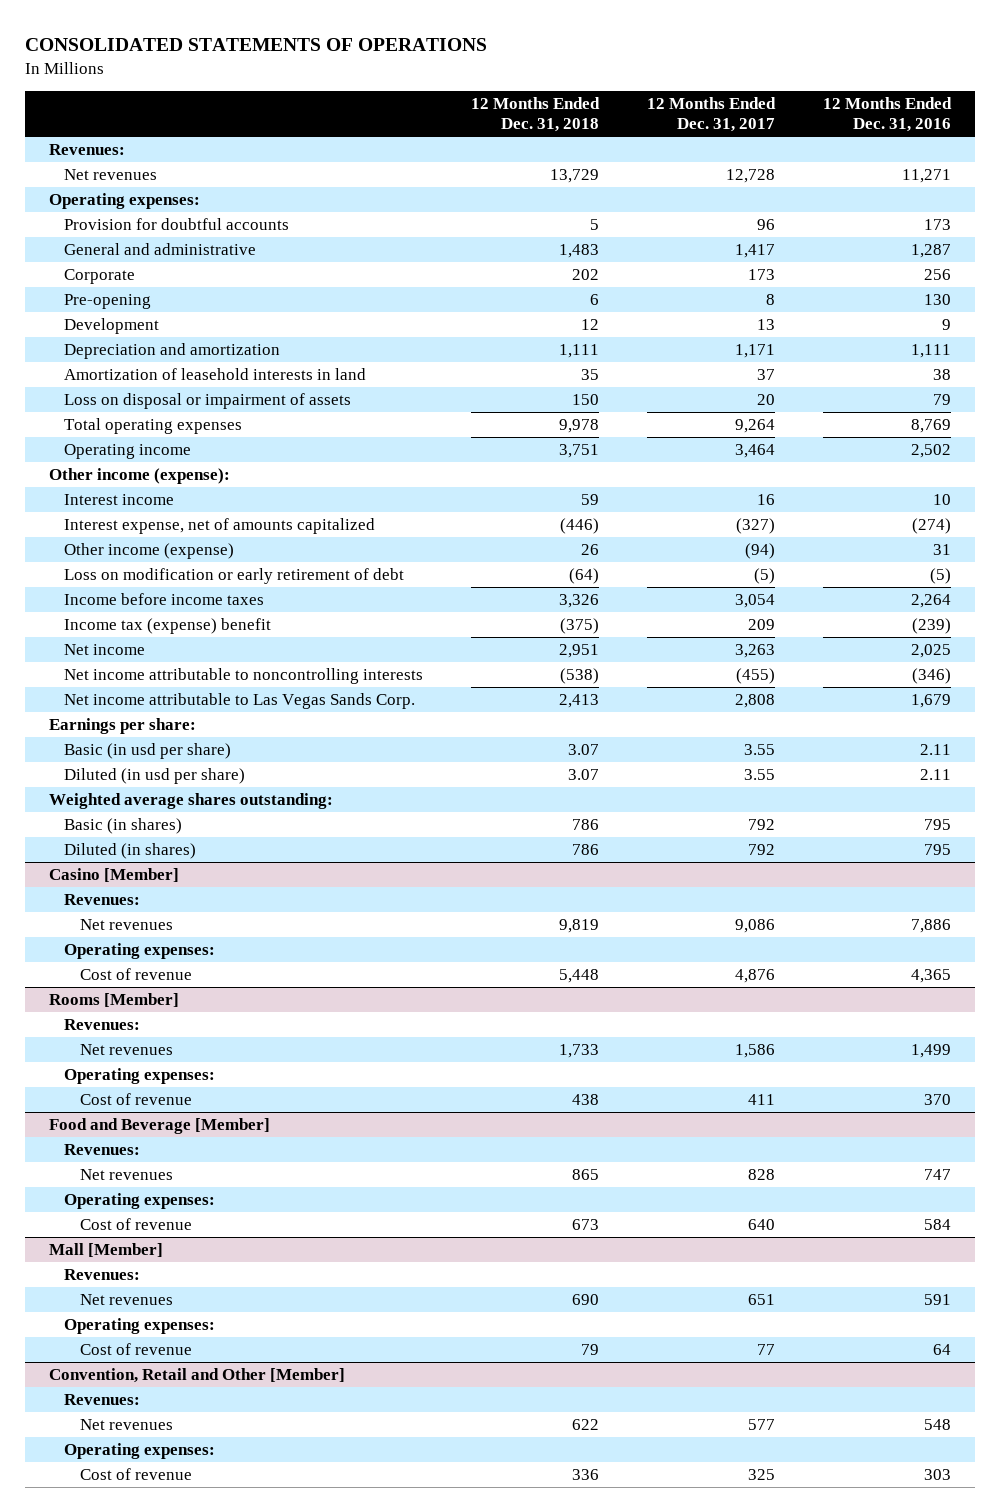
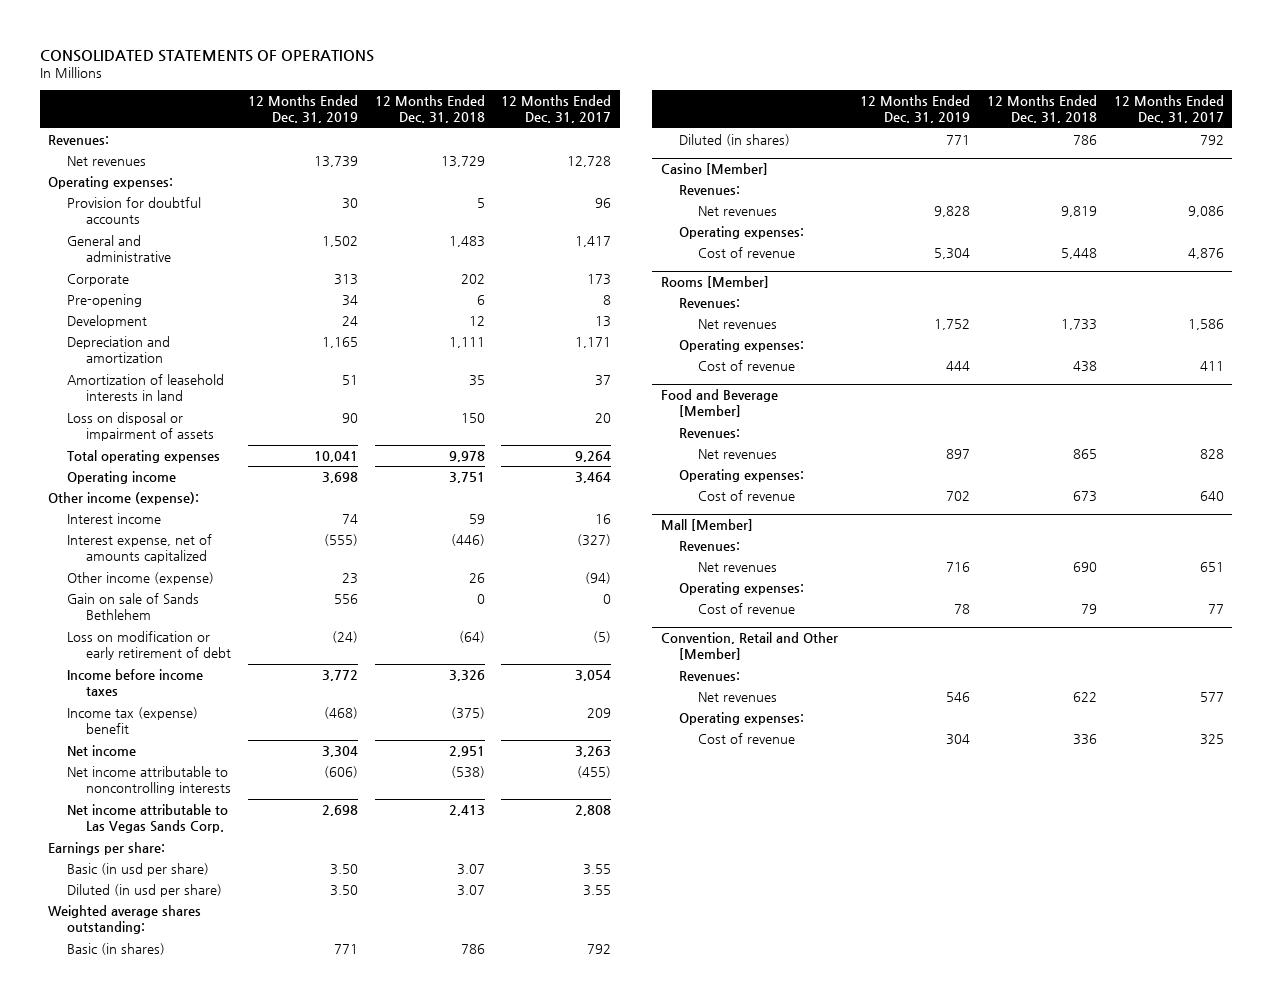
[823,97,953,133] 12 Months Ended Dec. 31, 2016 -> none
none -> [247,95,358,124] 12 Months Ended Dec. 31, 2019
none -> [66,593,199,621] Gain on sale of Sands Bethlehem

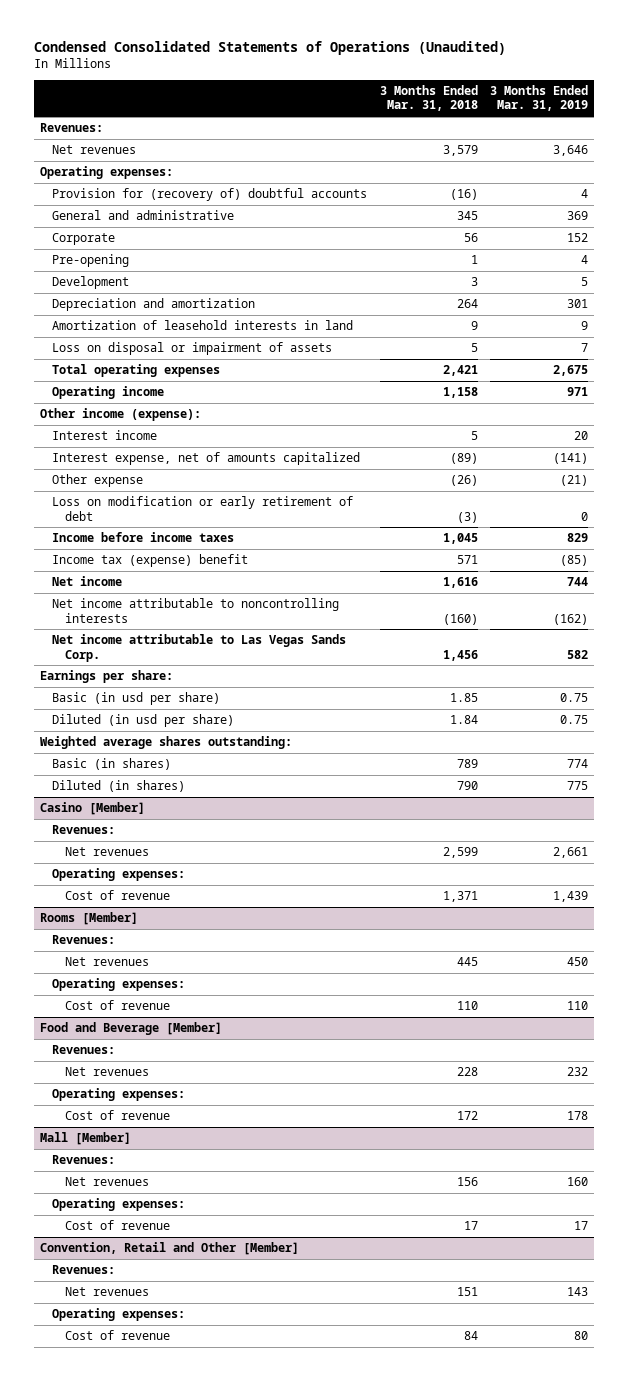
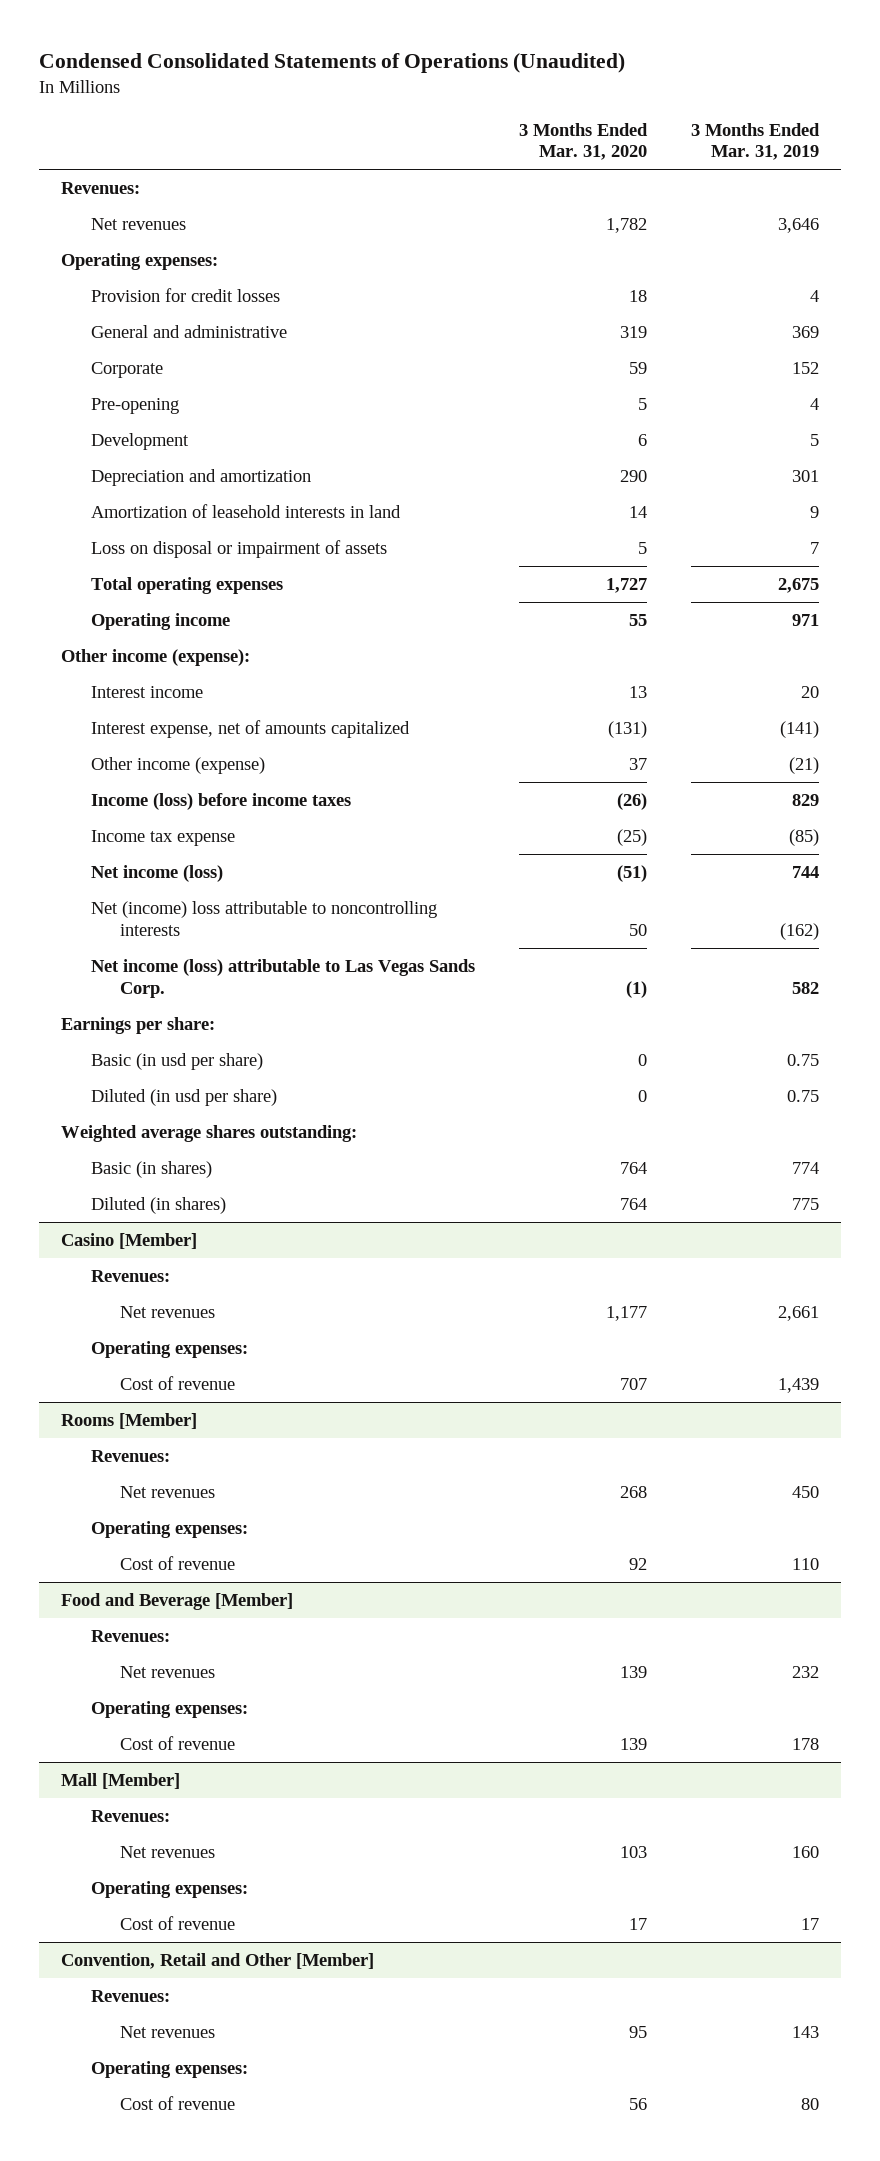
[379,85,478,112] 3 Months Ended Mar. 31, 2018 -> none
none -> [518,122,648,161] 3 Months Ended Mar. 31, 2020
[52,188,368,202] Provision for (recovery of) doubtful accounts -> [90,288,280,303] Provision for credit losses
[52,496,354,521] Loss on modification or early retirement of debt -> none
[52,474,144,488] Other expense -> [90,757,265,775] Other income (expense)
[52,532,235,543] Income before income taxes -> [90,793,351,811] Income (loss) before income taxes
[52,554,249,568] Income tax (expense) benefit -> [90,830,235,847] Income tax expense
[52,576,123,587] Net income -> [90,865,223,883] Net income (loss)
[52,598,340,623] Net income attributable to noncontrolling interests -> [90,901,437,936] Net (income) loss attributable to noncontrolling interests
[52,634,347,662] Net income attributable to Las Vegas Sands Corp. -> [90,959,475,998] Net income (loss) attributable to Las Vegas Sands Corp.

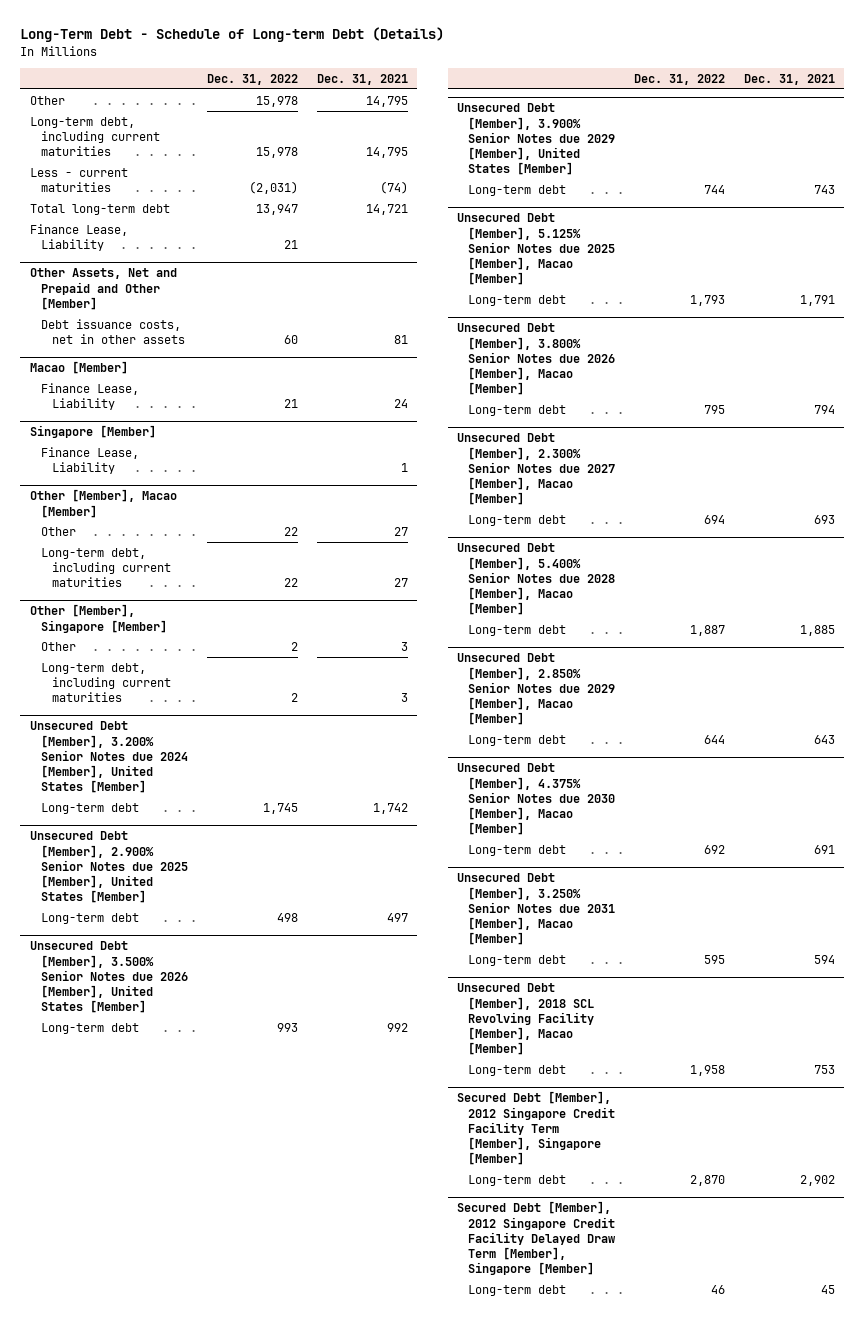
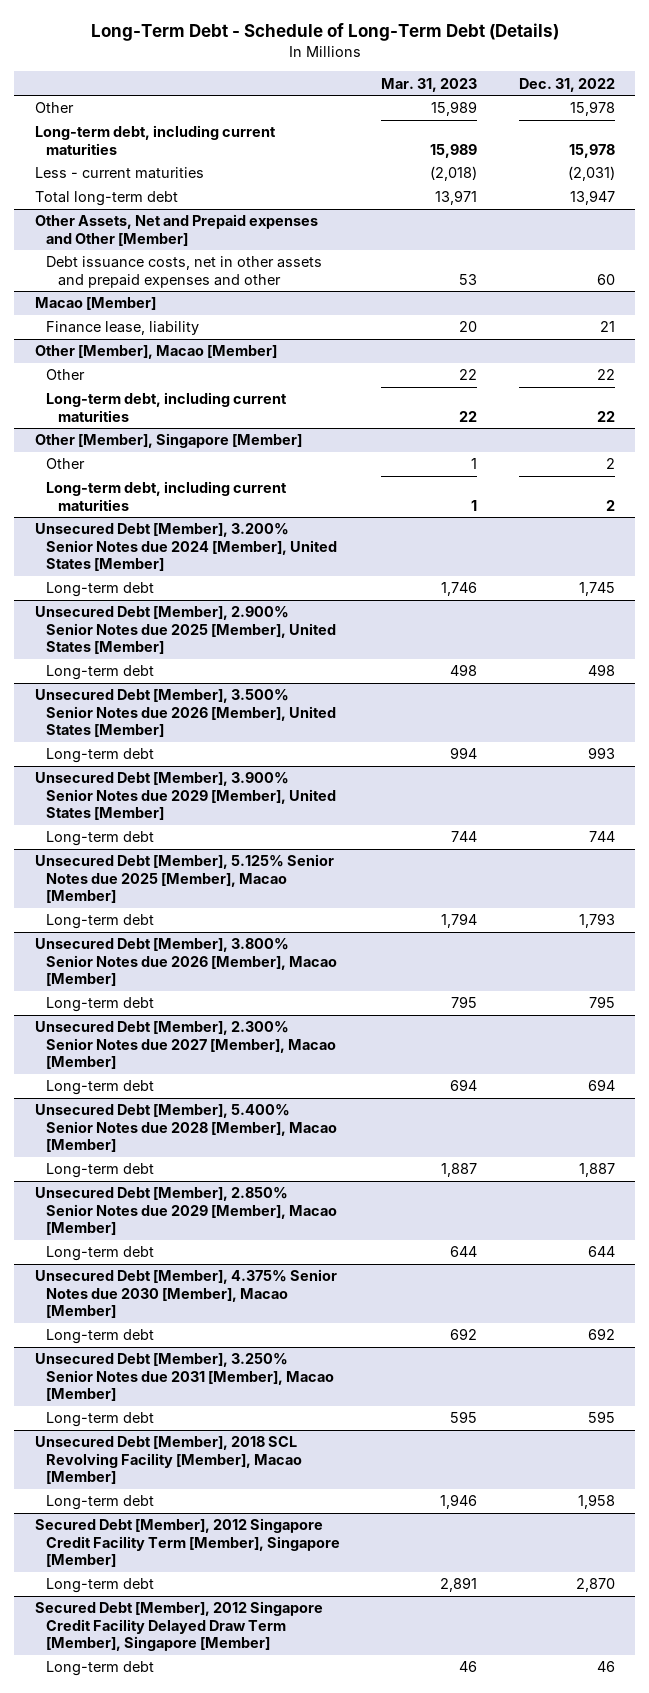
[20,27,445,43] Long-Term Debt - Schedule of Long-term Debt (Details) -> [90,22,559,41] Long-Term Debt - Schedule of Long-Term Debt (Details)
[316,73,408,85] Dec. 31, 2021 -> none
none -> [381,77,478,92] Mar. 31, 2023
[29,223,128,251] Finance Lease, Liability -> none
[29,268,177,310] Other Assets, Net and Prepaid and Other [Member] -> [34,214,318,246] Other Assets, Net and Prepaid expenses and Other [Member]
[40,318,185,344] Debt issuance costs, net in other assets -> [46,256,323,288] Debt issuance costs, net in other assets and prepaid expenses and other
[29,425,156,439] Singapore [Member] -> none
[40,446,139,474] Finance Lease, Liability -> none
[40,382,139,410] Finance Lease, Liability -> [46,321,200,336] Finance lease, liability

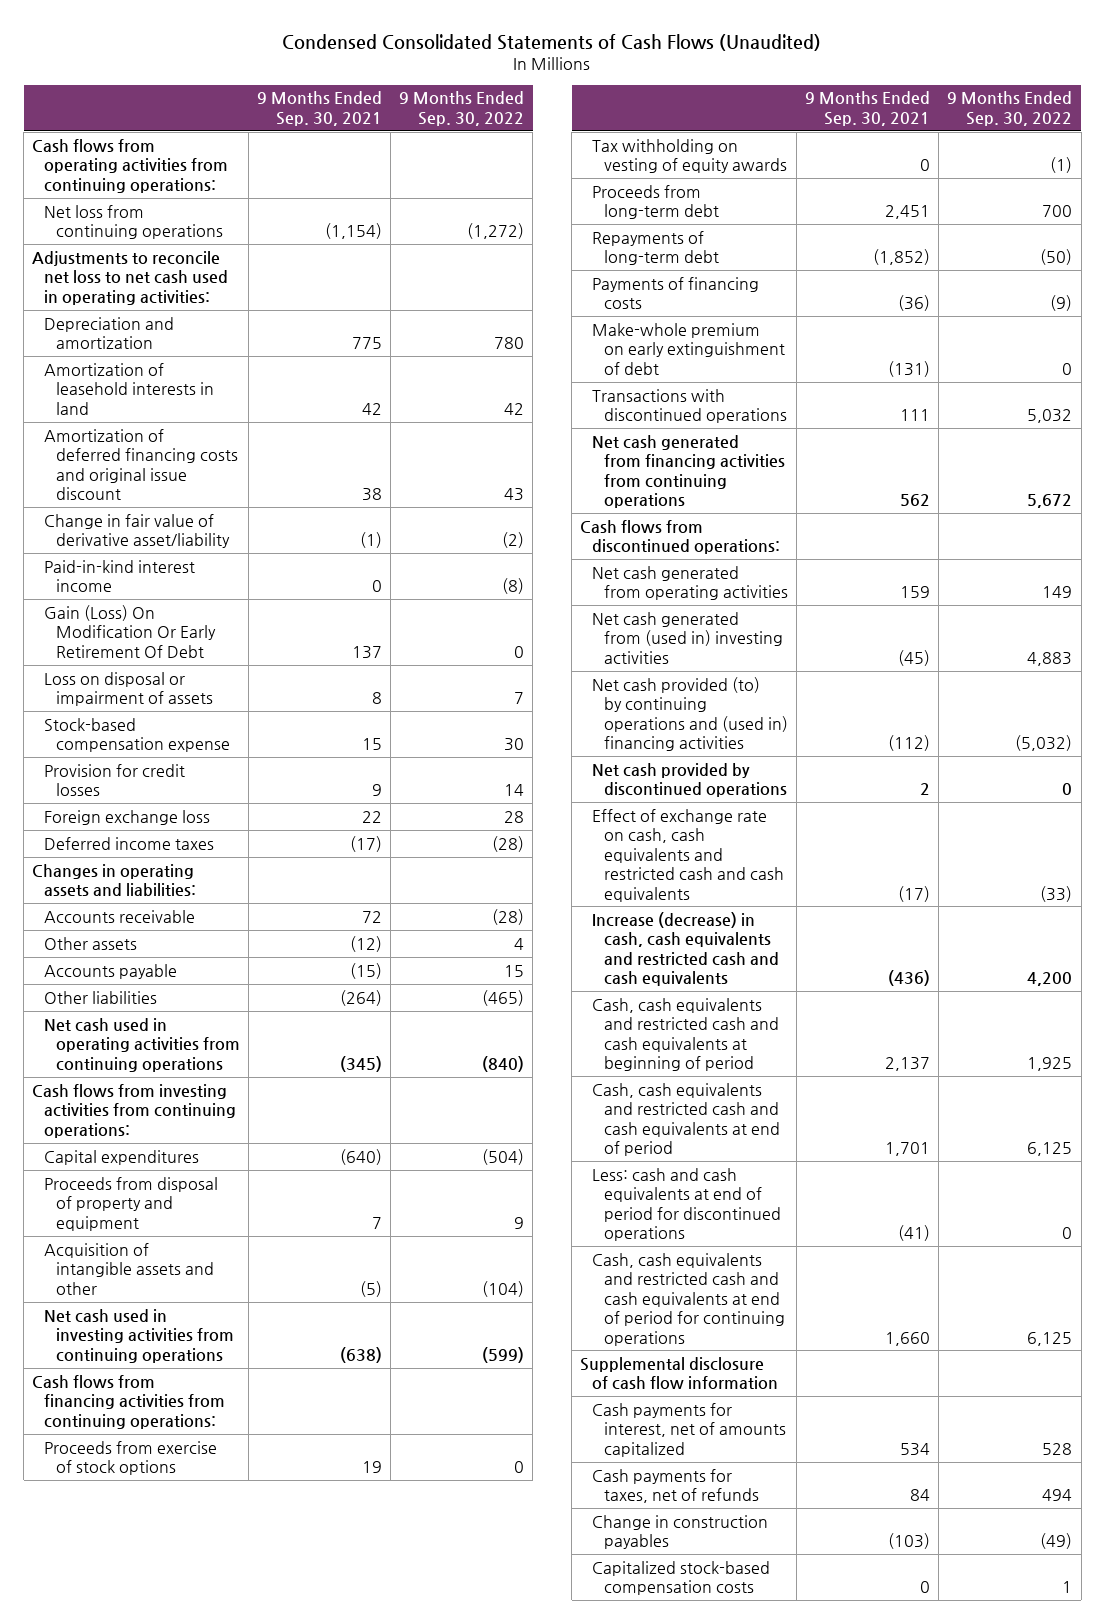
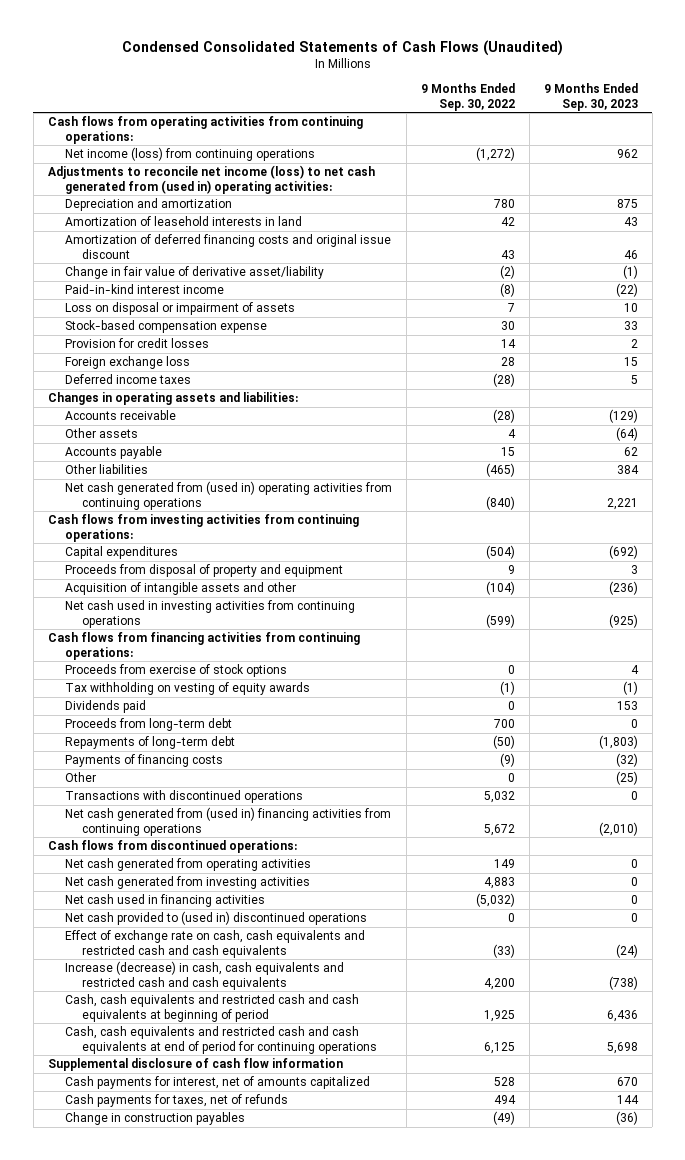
[257,91,383,126] 9 Months Ended Sep. 30, 2021 -> none
none -> [543,83,638,111] 9 Months Ended Sep. 30, 2023
[44,204,223,240] Net loss from continuing operations -> [65,147,316,162] Net income (loss) from continuing operations
[32,250,229,305] Adjustments to reconcile net loss to net cash used in operating activities: -> [47,165,375,194] Adjustments to reconcile net income (loss) to net cash generated from (used in) operating activities:
[44,604,216,658] Gain (Loss) On Modification Or Early Retirement Of Debt -> none
[44,1017,240,1072] Net cash used in operating activities from continuing operations -> [65,481,393,510] Net cash generated from (used in) operating activities from continuing operations
none -> [65,700,147,714] Dividends paid
[592,322,786,375] Make-whole premium on early extinguishment of debt -> none
none -> [65,772,97,783] Other
[592,434,786,509] Net cash generated from financing activities from continuing operations -> [65,807,392,836] Net cash generated from (used in) financing activities from continuing operations
[592,611,784,664] Net cash generated from (used in) investing activities -> [65,876,311,890] Net cash generated from investing activities
[592,676,789,752] Net cash provided (to) by continuing operations and (used in) financing activities -> [65,894,266,908] Net cash used in financing activities
[592,762,788,798] Net cash provided by discontinued operations -> [65,911,368,926] Net cash provided to (used in) discontinued operations
[592,1082,781,1157] Cash, cash equivalents and restricted cash and cash equivalents at end of period -> none
[592,1167,782,1242] Less: cash and cash equivalents at end of period for discontinued operations -> none
[592,1560,771,1596] Capitalized stock-based compensation costs -> none

